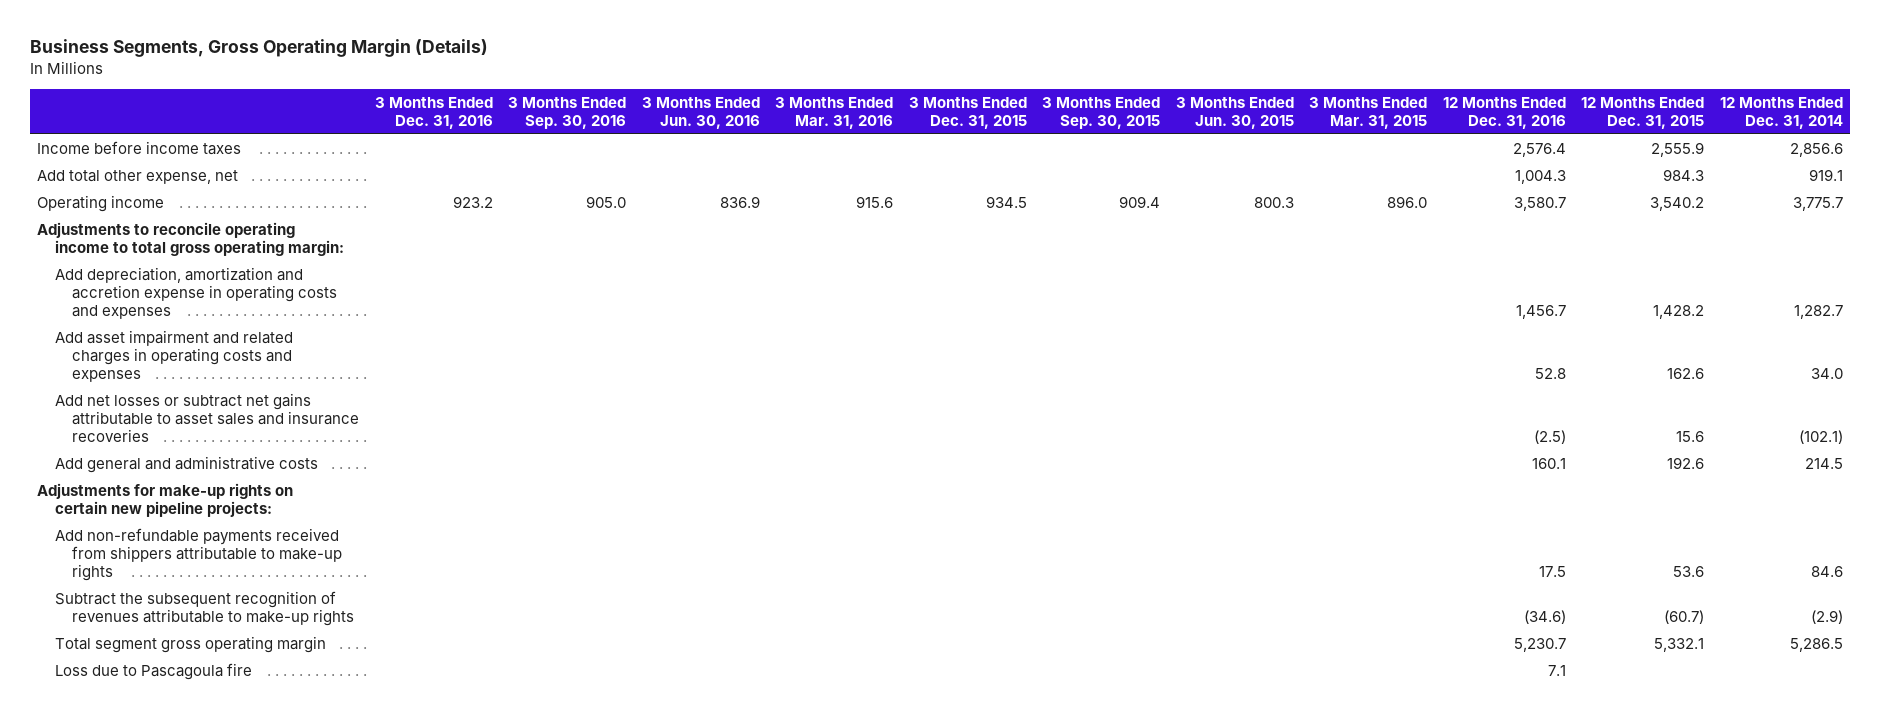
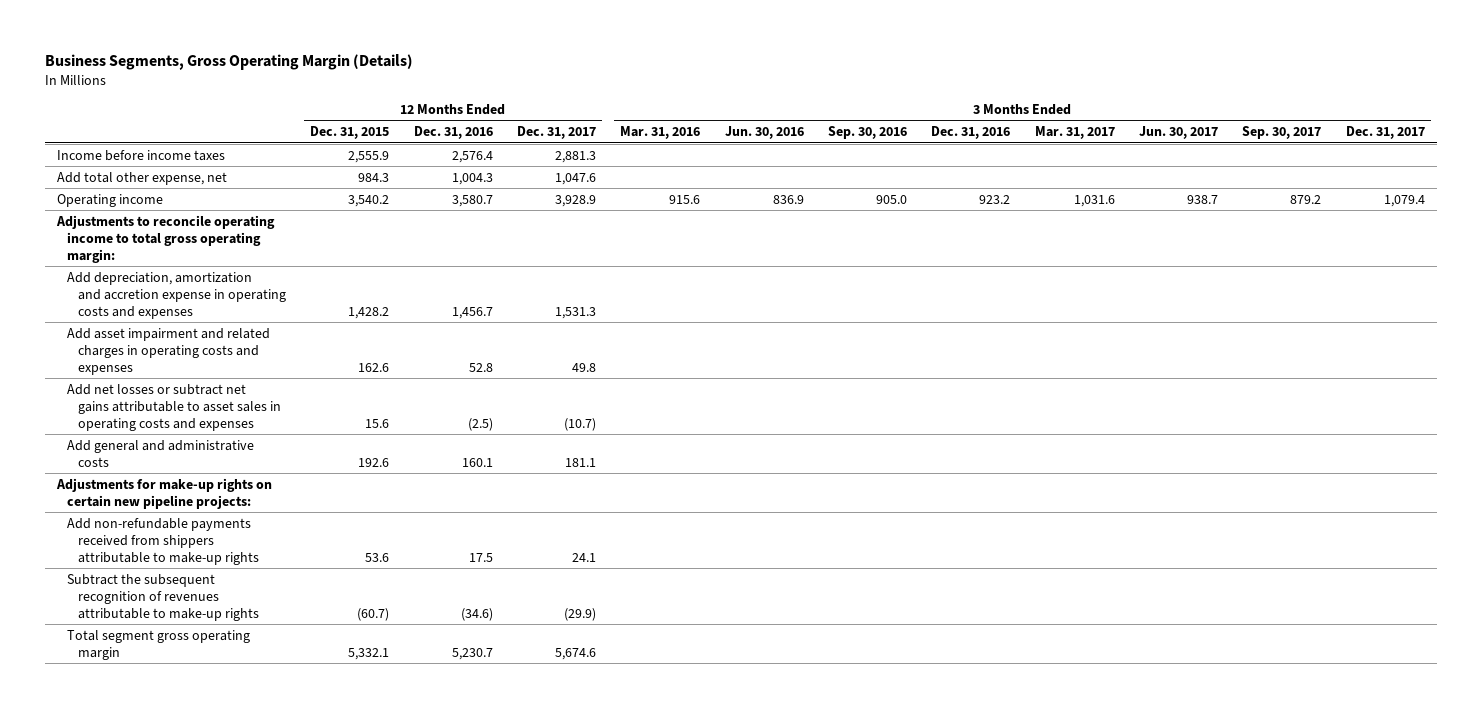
[908,96,1027,130] 3 Months Ended Dec. 31, 2015 -> none
[1042,96,1161,130] 3 Months Ended Sep. 30, 2015 -> none
[1175,96,1294,130] 3 Months Ended Jun. 30, 2015 -> none
[1309,96,1428,130] 3 Months Ended Mar. 31, 2015 -> none
[1719,96,1843,130] 12 Months Ended Dec. 31, 2014 -> none
none -> [516,126,596,140] Dec. 31, 2017
none -> [1034,126,1115,140] Mar. 31, 2017
none -> [1139,126,1219,140] Jun. 30, 2017
none -> [1242,126,1322,140] Sep. 30, 2017
none -> [1345,126,1425,140] Dec. 31, 2017
[54,392,360,443] Add net losses or subtract net gains attributable to asset sales and insurance recoveries -> [67,383,281,431] Add net losses or subtract net gains attributable to asset sales in operating costs and expenses
[54,662,252,680] Loss due to Pascagoula fire -> none

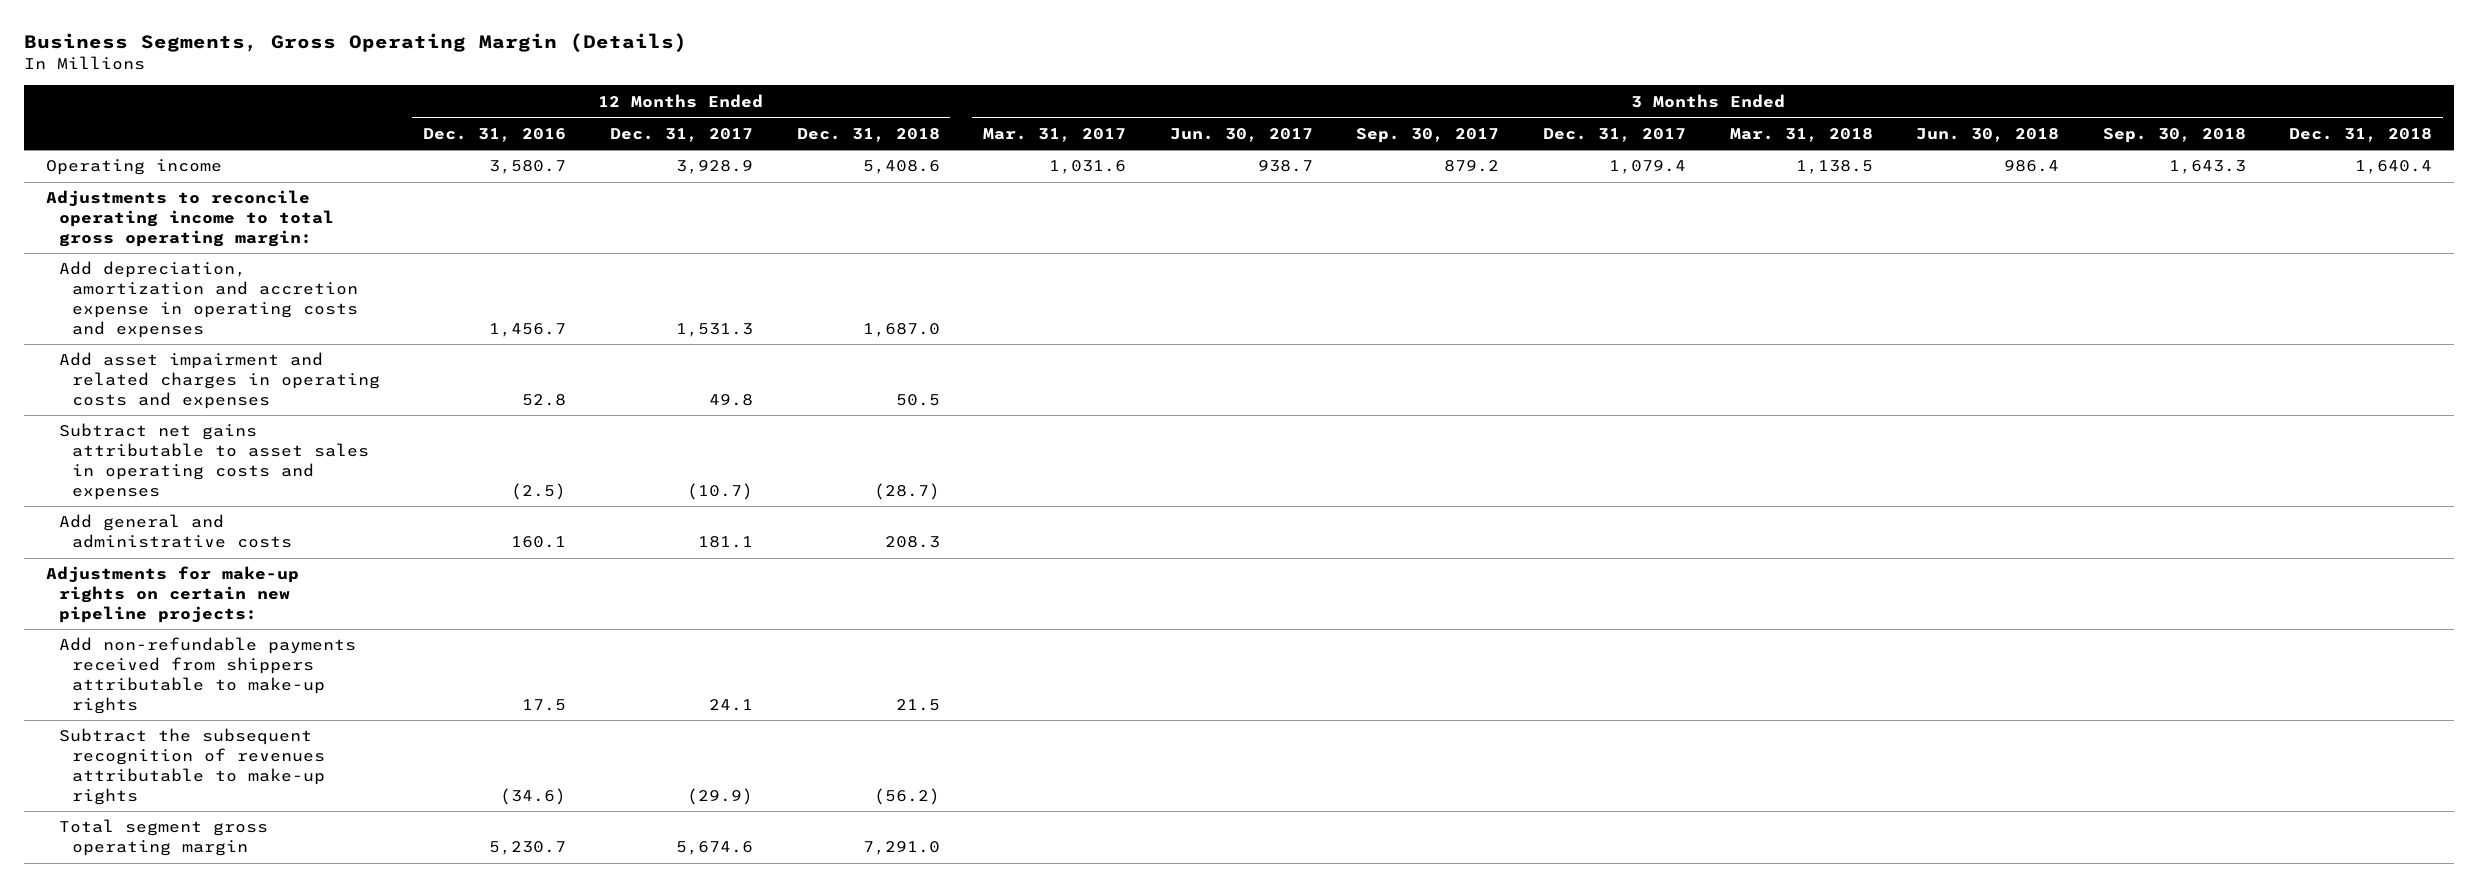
[310,126,390,140] Dec. 31, 2015 -> none
[620,126,701,140] Mar. 31, 2016 -> none
[724,126,804,140] Jun. 30, 2016 -> none
[827,126,907,140] Sep. 30, 2016 -> none
[931,126,1011,140] Dec. 31, 2016 -> none
none -> [796,127,940,142] Dec. 31, 2018
none -> [1729,127,1873,142] Mar. 31, 2018
none -> [1916,127,2060,142] Jun. 30, 2018
none -> [2102,127,2246,143] Sep. 30, 2018
none -> [2289,127,2433,142] Dec. 31, 2018
[56,149,225,161] Income before income taxes -> none
[56,171,227,185] Add total other expense, net -> none
[67,383,281,431] Add net losses or subtract net gains attributable to asset sales in operating costs and expenses -> [58,423,369,500] Subtract net gains attributable to asset sales in operating costs and expenses

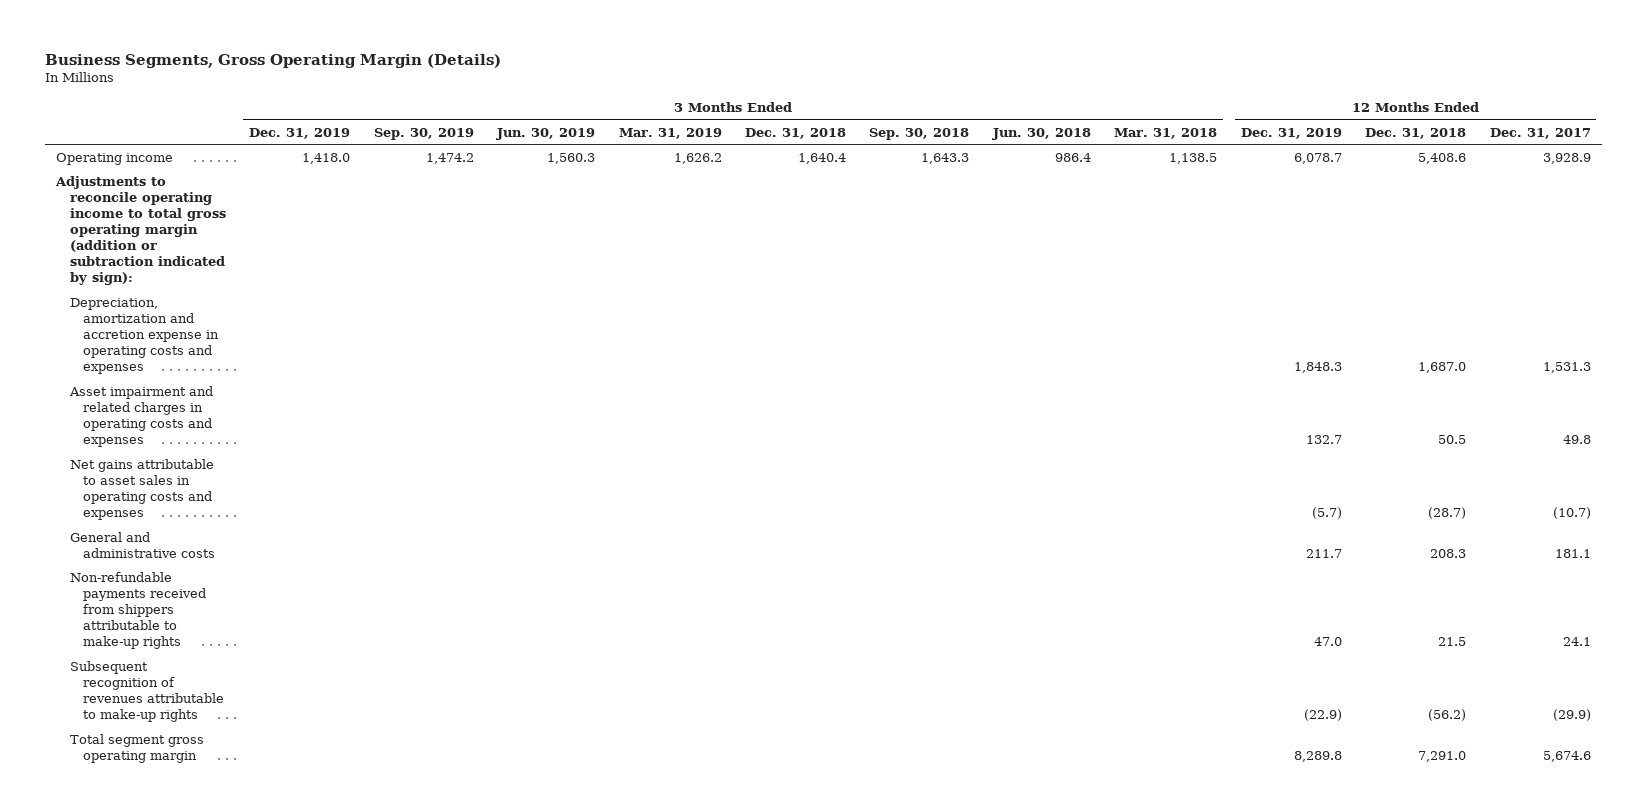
[423,127,567,142] Dec. 31, 2016 -> none
[983,127,1127,142] Mar. 31, 2017 -> none
[1169,127,1313,142] Jun. 30, 2017 -> none
[1356,127,1500,143] Sep. 30, 2017 -> none
[1543,127,1687,142] Dec. 31, 2017 -> none
none -> [249,127,351,139] Dec. 31, 2019
none -> [373,127,474,140] Sep. 30, 2019
none -> [496,127,596,140] Jun. 30, 2019
none -> [618,127,722,139] Mar. 31, 2019
none -> [1240,127,1342,139] Dec. 31, 2019
[45,566,299,623] Adjustments for make-up rights on certain new pipeline projects: -> none
[45,190,334,247] Adjustments to reconcile operating income to total gross operating margin: -> [55,175,226,286] Adjustments to reconcile operating income to total gross operating margin (addition or subtraction indicated by sign):
[58,261,358,338] Add depreciation, amortization and accretion expense in operating costs and expenses -> [69,297,220,375] Depreciation, amortization and accretion expense in operating costs and expenses
[58,352,380,409] Add asset impairment and related charges in operating costs and expenses -> [68,385,213,448] Asset impairment and related charges in operating costs and expenses
[58,423,369,500] Subtract net gains attributable to asset sales in operating costs and expenses -> [69,458,214,521] Net gains attributable to asset sales in operating costs and expenses
[58,514,292,549] Add general and administrative costs -> [69,531,216,558] General and administrative costs
[58,637,356,714] Add non-refundable payments received from shippers attributable to make-up rights -> [69,571,207,650] Non-refundable payments received from shippers attributable to make-up rights
[58,728,325,805] Subtract the subsequent recognition of revenues attributable to make-up rights -> [69,660,225,723] Subsequent recognition of revenues attributable to make-up rights

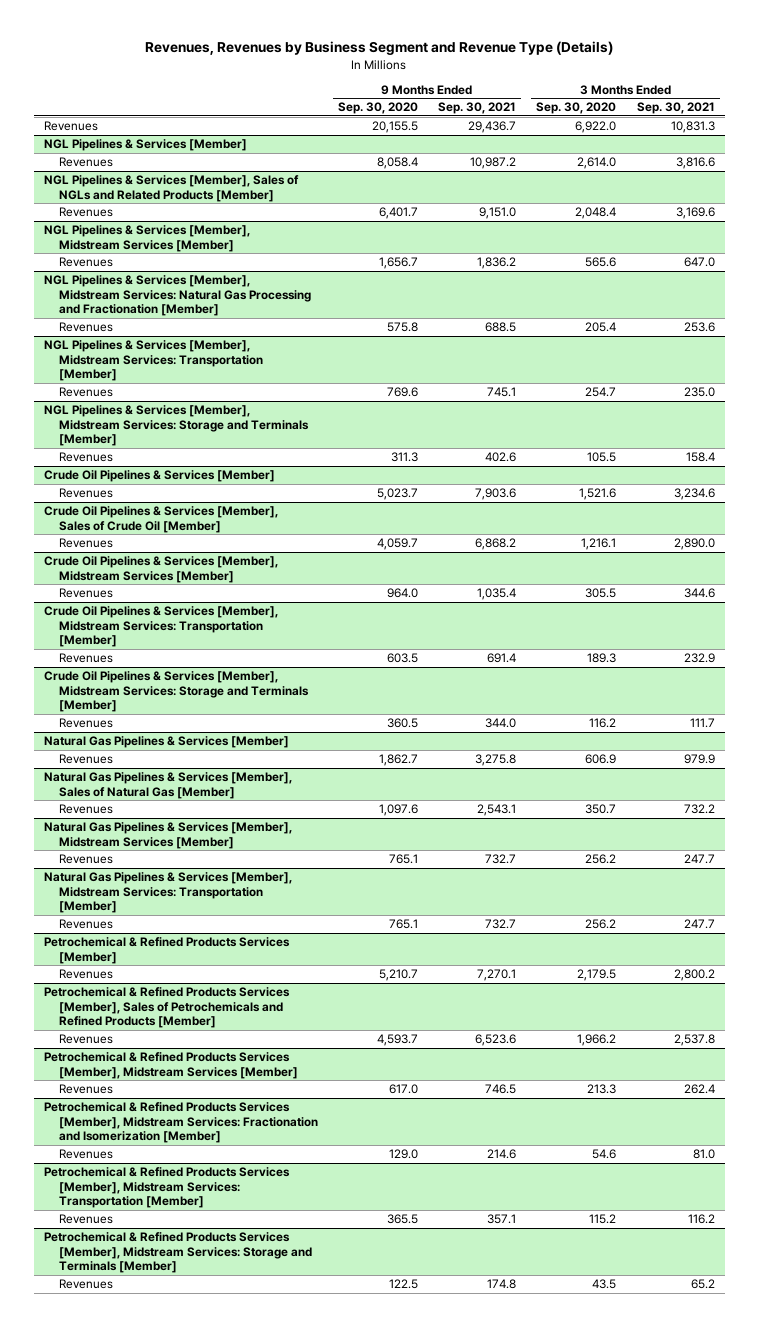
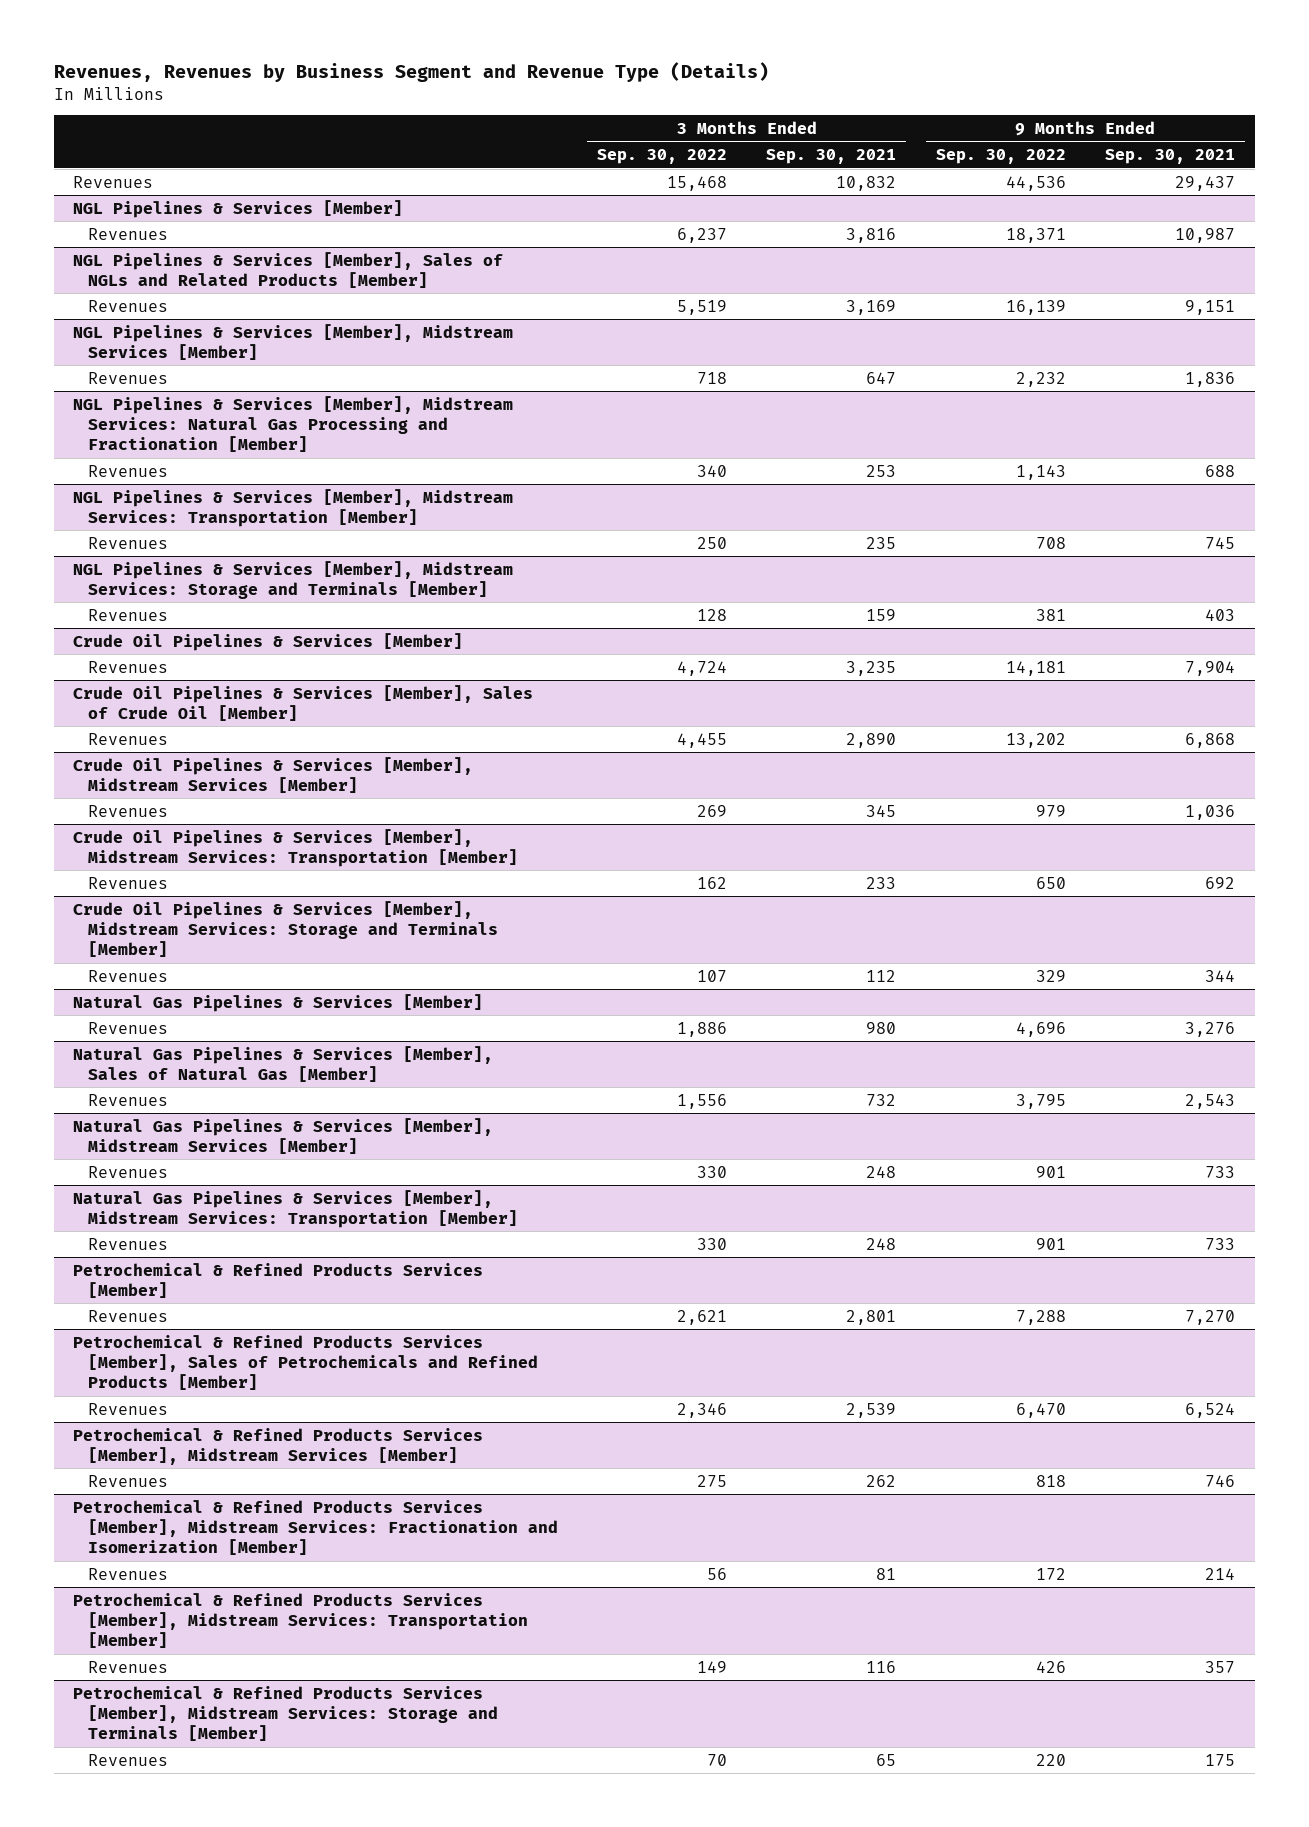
[337,102,418,115] Sep. 30, 2020 -> none
[536,102,617,115] Sep. 30, 2020 -> none
none -> [597,149,728,165] Sep. 30, 2022
none -> [935,149,1066,165] Sep. 30, 2022
[468,121,517,134] 29,436.7 -> [1175,175,1236,191] 29,437
[670,121,715,134] 10,831.3 -> [836,175,897,191] 10,832
[470,157,517,170] 10,987.2 -> [1175,227,1236,243] 10,987
[675,157,715,170] 3,816.6 -> [846,227,897,243] 3,816
[479,207,517,220] 9,151.0 -> [1185,299,1236,315] 9,151
[675,207,715,220] 3,169.6 -> [846,299,897,315] 3,169
[477,257,517,270] 1,836.2 -> [1185,371,1236,387] 1,836
[683,257,715,268] 647.0 -> [866,371,897,384] 647
[485,322,517,333] 688.5 -> [1205,464,1236,477] 688
[683,322,715,333] 253.6 -> [866,464,897,477] 253
[487,387,517,398] 745.1 -> [1205,536,1236,549] 745
[683,387,715,398] 235.0 -> [866,536,897,549] 235
[485,452,517,463] 402.6 -> [1205,608,1236,621] 403
[685,452,715,463] 158.4 -> [866,608,897,621] 159
[475,488,517,501] 7,903.6 -> [1185,660,1236,676] 7,904
[673,488,715,501] 3,234.6 -> [846,660,897,676] 3,235
[475,538,517,551] 6,868.2 -> [1185,732,1236,748] 6,868
[673,538,715,551] 2,890.0 -> [846,732,897,748] 2,890
[477,588,517,601] 1,035.4 -> [1185,804,1236,820] 1,036
[683,588,715,599] 344.6 -> [866,804,897,817] 345
[487,653,517,664] 691.4 -> [1205,876,1236,889] 692
[683,653,715,664] 232.9 -> [866,876,897,889] 233
[485,718,517,729] 344.0 -> [1205,969,1236,982] 344
[689,718,715,729] 111.7 -> [866,969,897,982] 112
[475,754,517,767] 3,275.8 -> [1185,1021,1236,1037] 3,276
[683,754,715,765] 979.9 -> [866,1021,897,1034] 980
[477,804,517,817] 2,543.1 -> [1185,1093,1236,1109] 2,543
[683,804,715,815] 732.2 -> [866,1093,897,1106] 732
[485,854,517,865] 732.7 -> [1205,1165,1236,1178] 733
[683,854,715,865] 247.7 -> [866,1165,897,1178] 248
[485,919,517,930] 732.7 -> [1205,1237,1236,1250] 733
[683,919,715,930] 247.7 -> [866,1237,897,1250] 248
[477,969,517,982] 7,270.1 -> [1185,1309,1236,1325] 7,270
[673,969,715,982] 2,800.2 -> [846,1309,897,1325] 2,801
[475,1034,517,1047] 6,523.6 -> [1185,1402,1236,1418] 6,524
[673,1034,715,1047] 2,537.8 -> [846,1402,897,1418] 2,539
[485,1084,517,1095] 746.5 -> [1205,1474,1236,1487] 746
[683,1084,715,1095] 262.4 -> [866,1474,897,1487] 262
[487,1149,517,1160] 214.6 -> [1205,1567,1236,1580] 214
[692,1149,715,1160] 81.0 -> [876,1567,897,1580] 81
[487,1214,517,1225] 357.1 -> [1205,1660,1236,1673] 357
[687,1214,715,1225] 116.2 -> [866,1660,897,1673] 116
[487,1279,517,1290] 174.8 -> [1205,1753,1236,1766] 175
[690,1279,715,1290] 65.2 -> [876,1753,897,1766] 65

